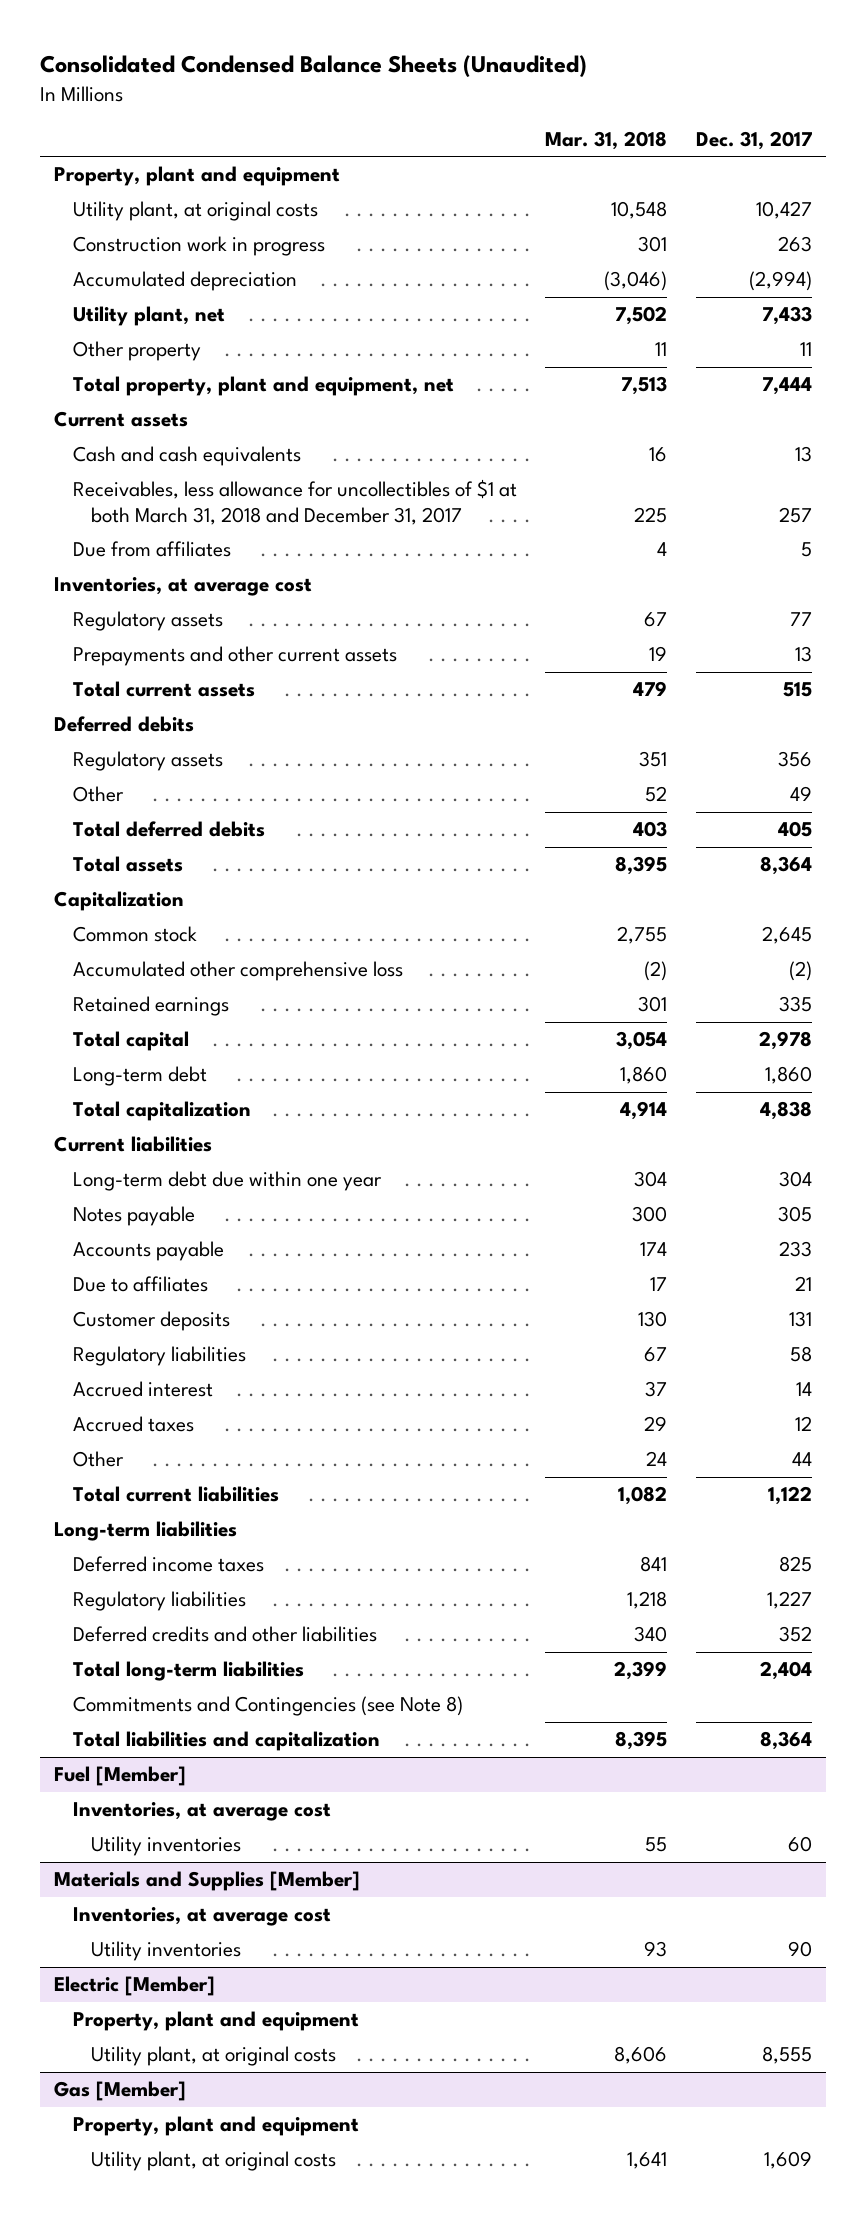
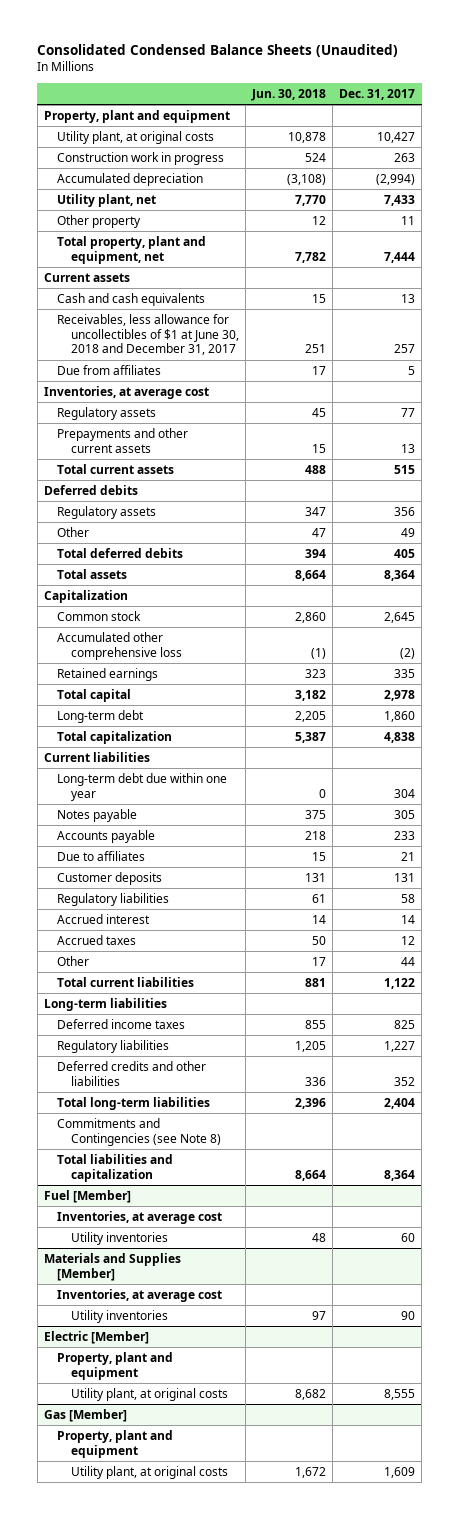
[545,130,668,150] Mar. 31, 2018 -> none
none -> [250,89,326,102] Jun. 30, 2018
[72,479,517,525] Receivables, less allowance for uncollectibles of $1 at both March 31, 2018 and December 31, 2017 -> [57,313,239,356] Receivables, less allowance for uncollectibles of $1 at June 30, 2018 and December 31, 2017

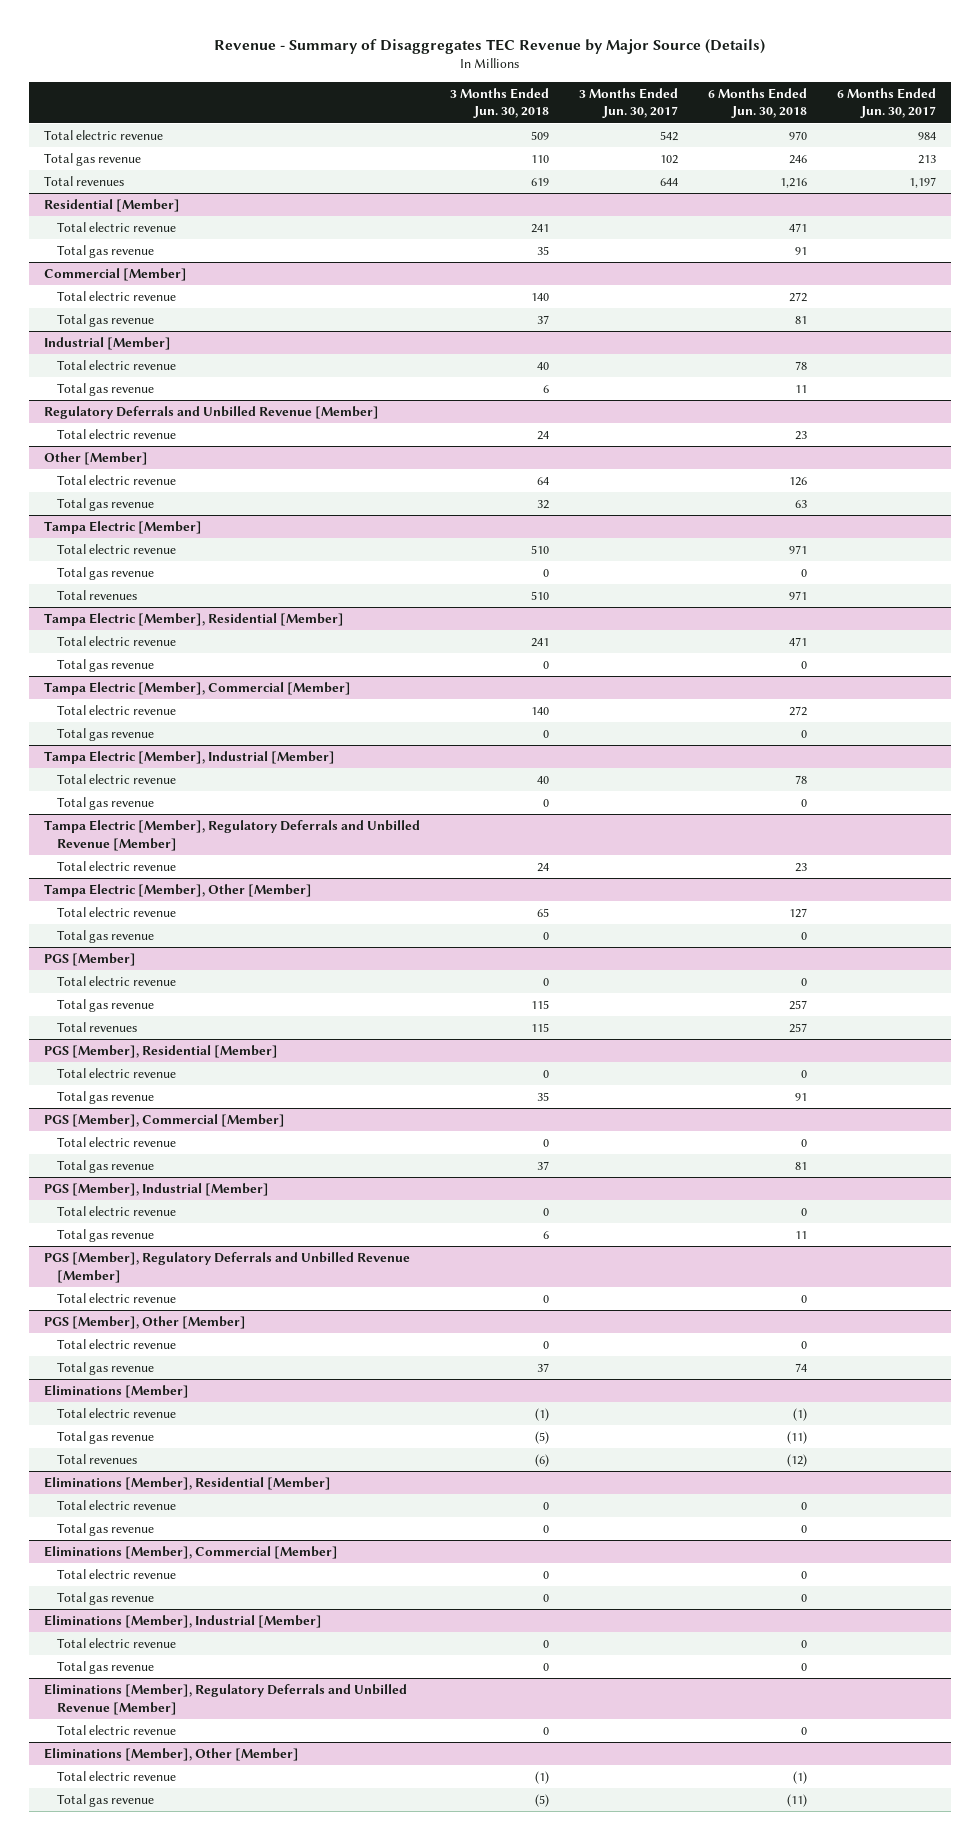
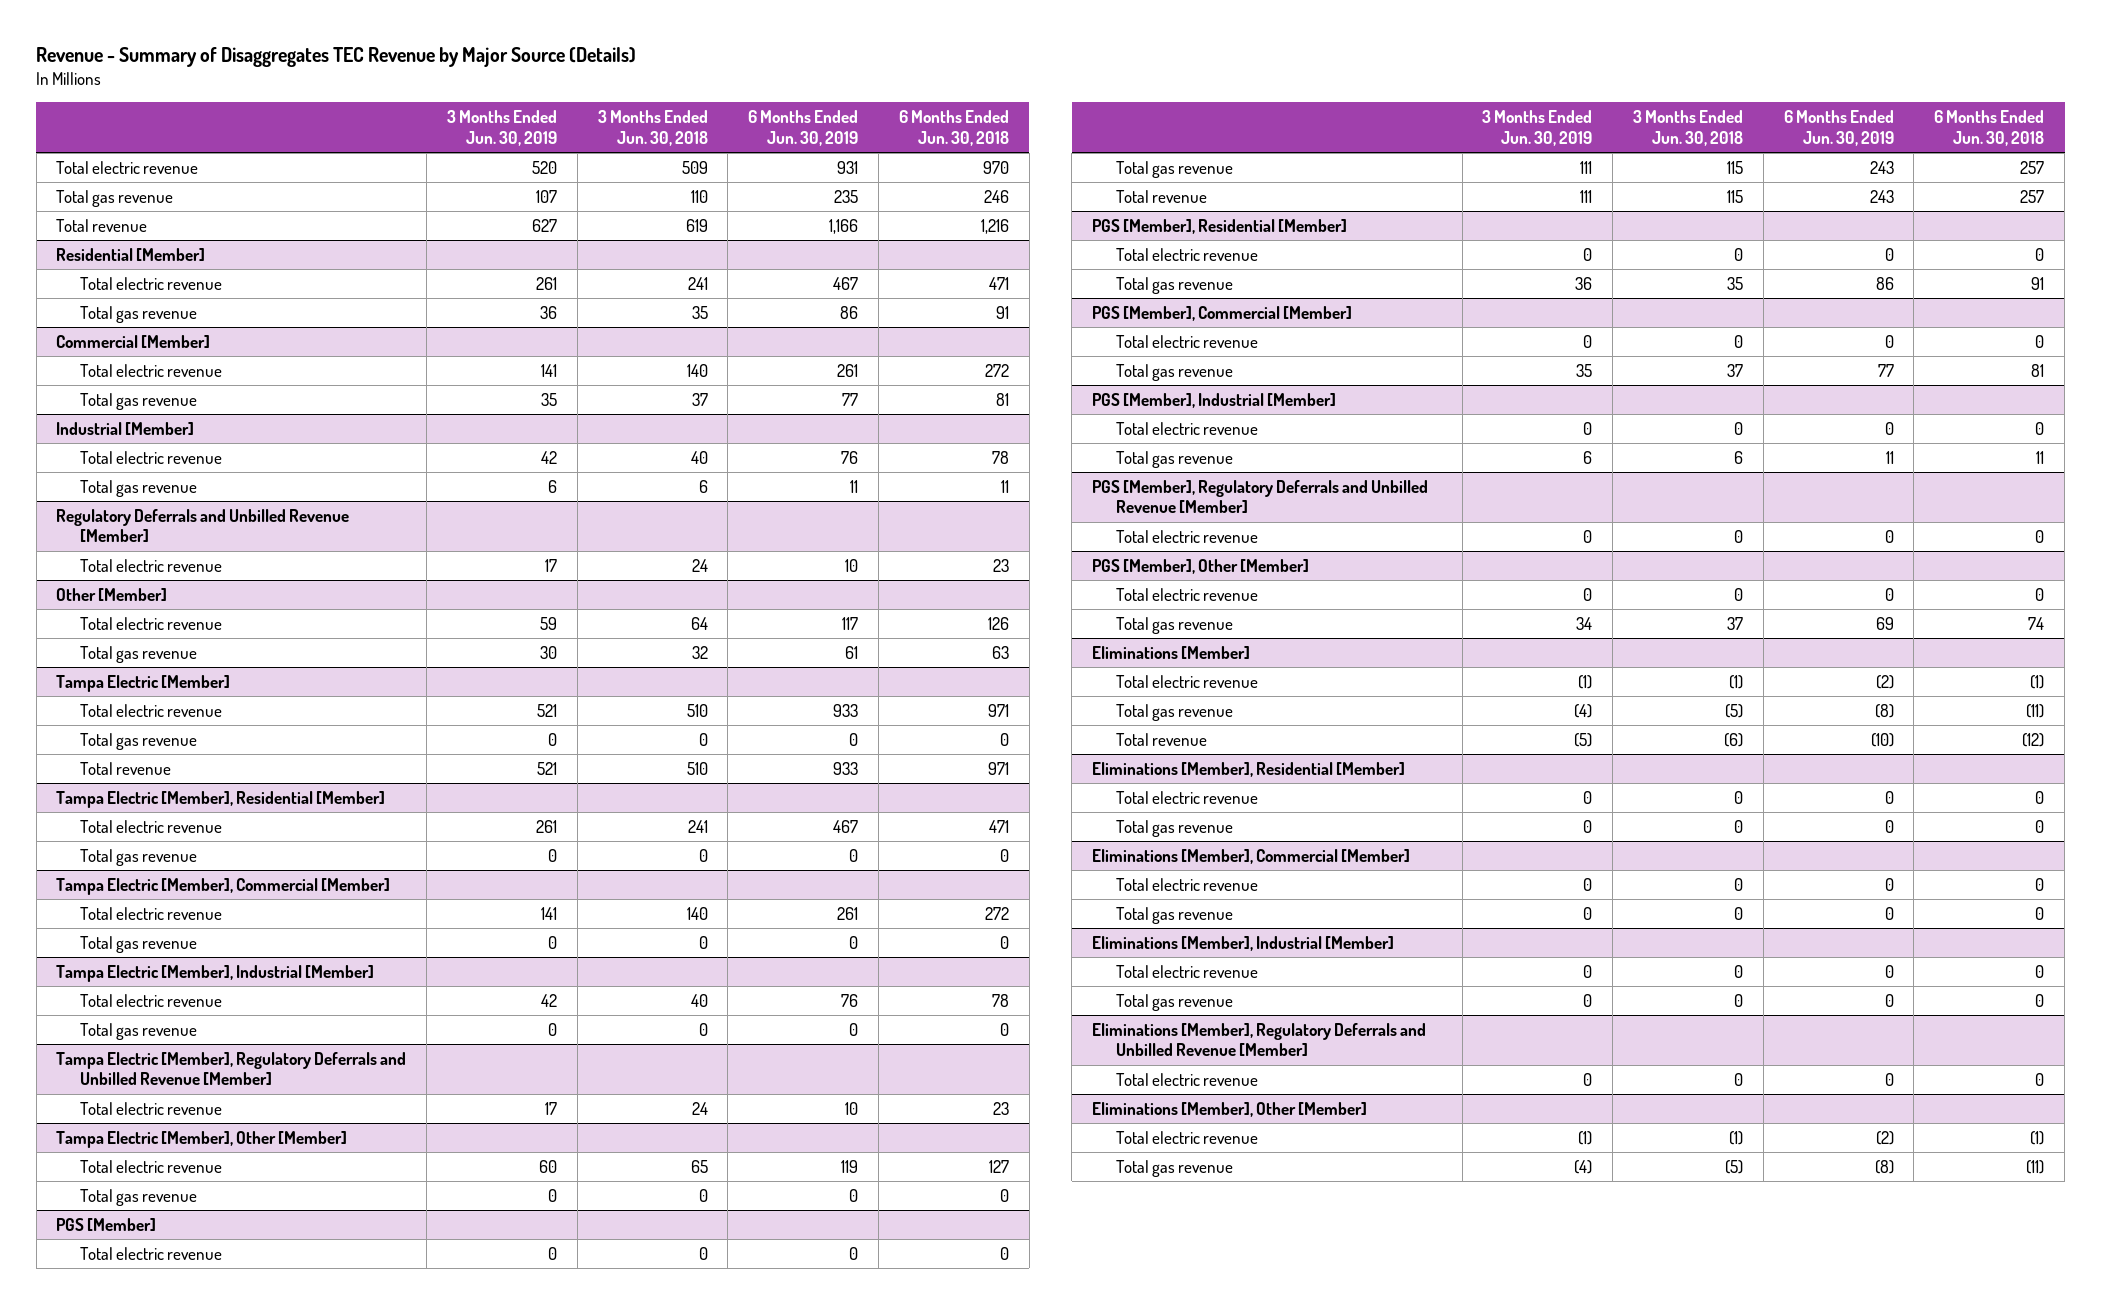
[578,87,678,119] 3 Months Ended Jun. 30, 2017 -> none
[836,87,936,119] 6 Months Ended Jun. 30, 2017 -> none
none -> [447,109,558,146] 3 Months Ended Jun. 30, 2019
none -> [748,109,859,146] 6 Months Ended Jun. 30, 2019
[44,176,125,187] Total revenues -> [56,218,148,232] Total revenue
[57,590,138,601] Total revenues -> [80,761,172,775] Total revenue
[57,1022,138,1033] Total revenues -> [1115,189,1207,203] Total revenue
[57,1454,138,1465] Total revenues -> [1115,732,1207,746] Total revenue

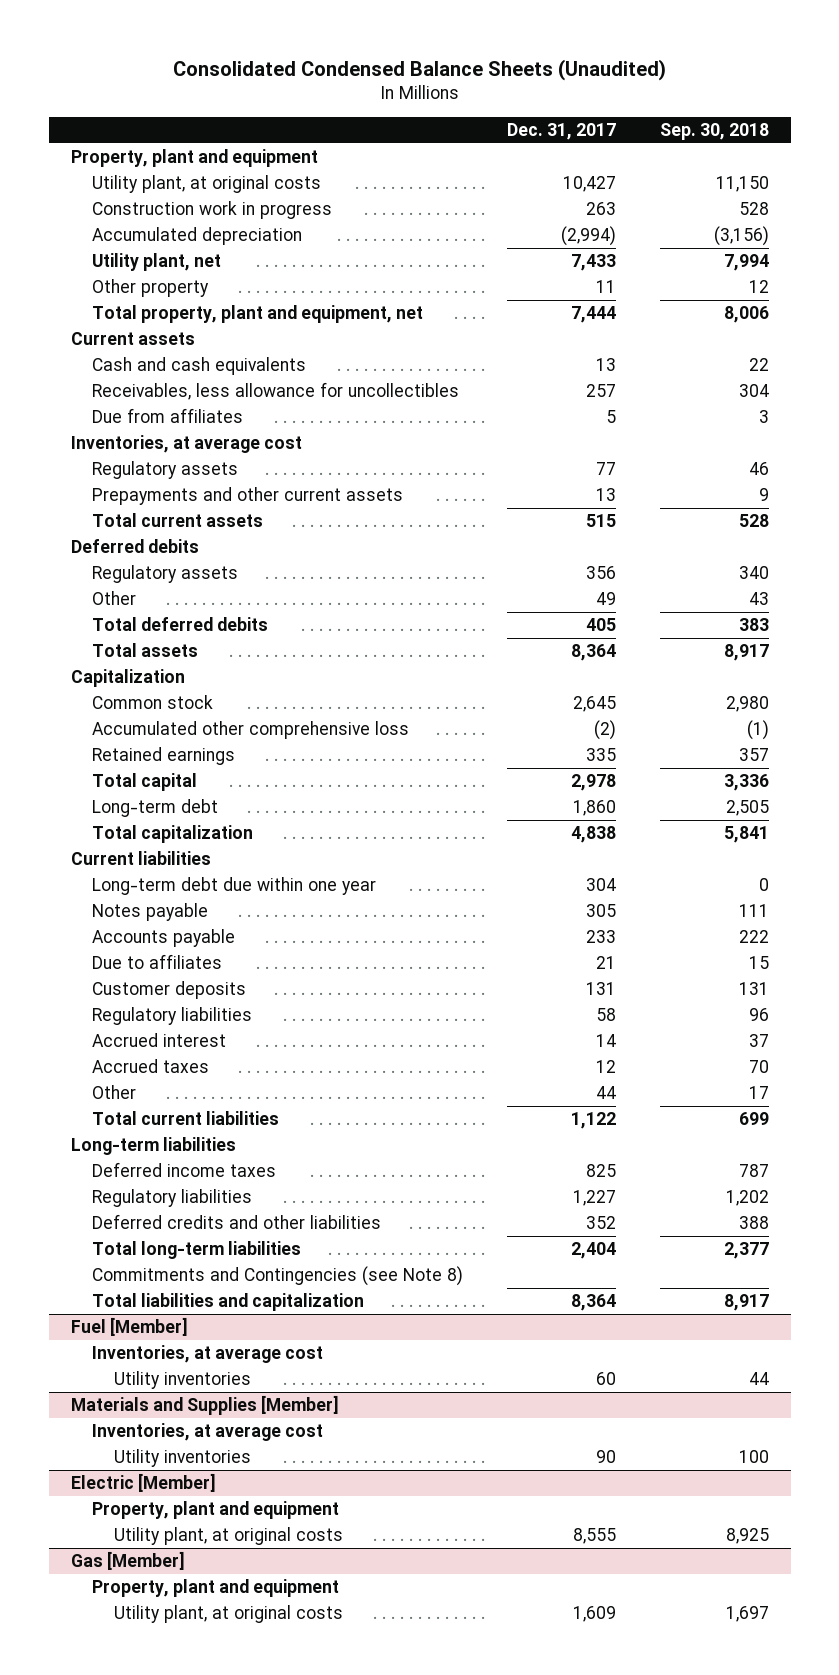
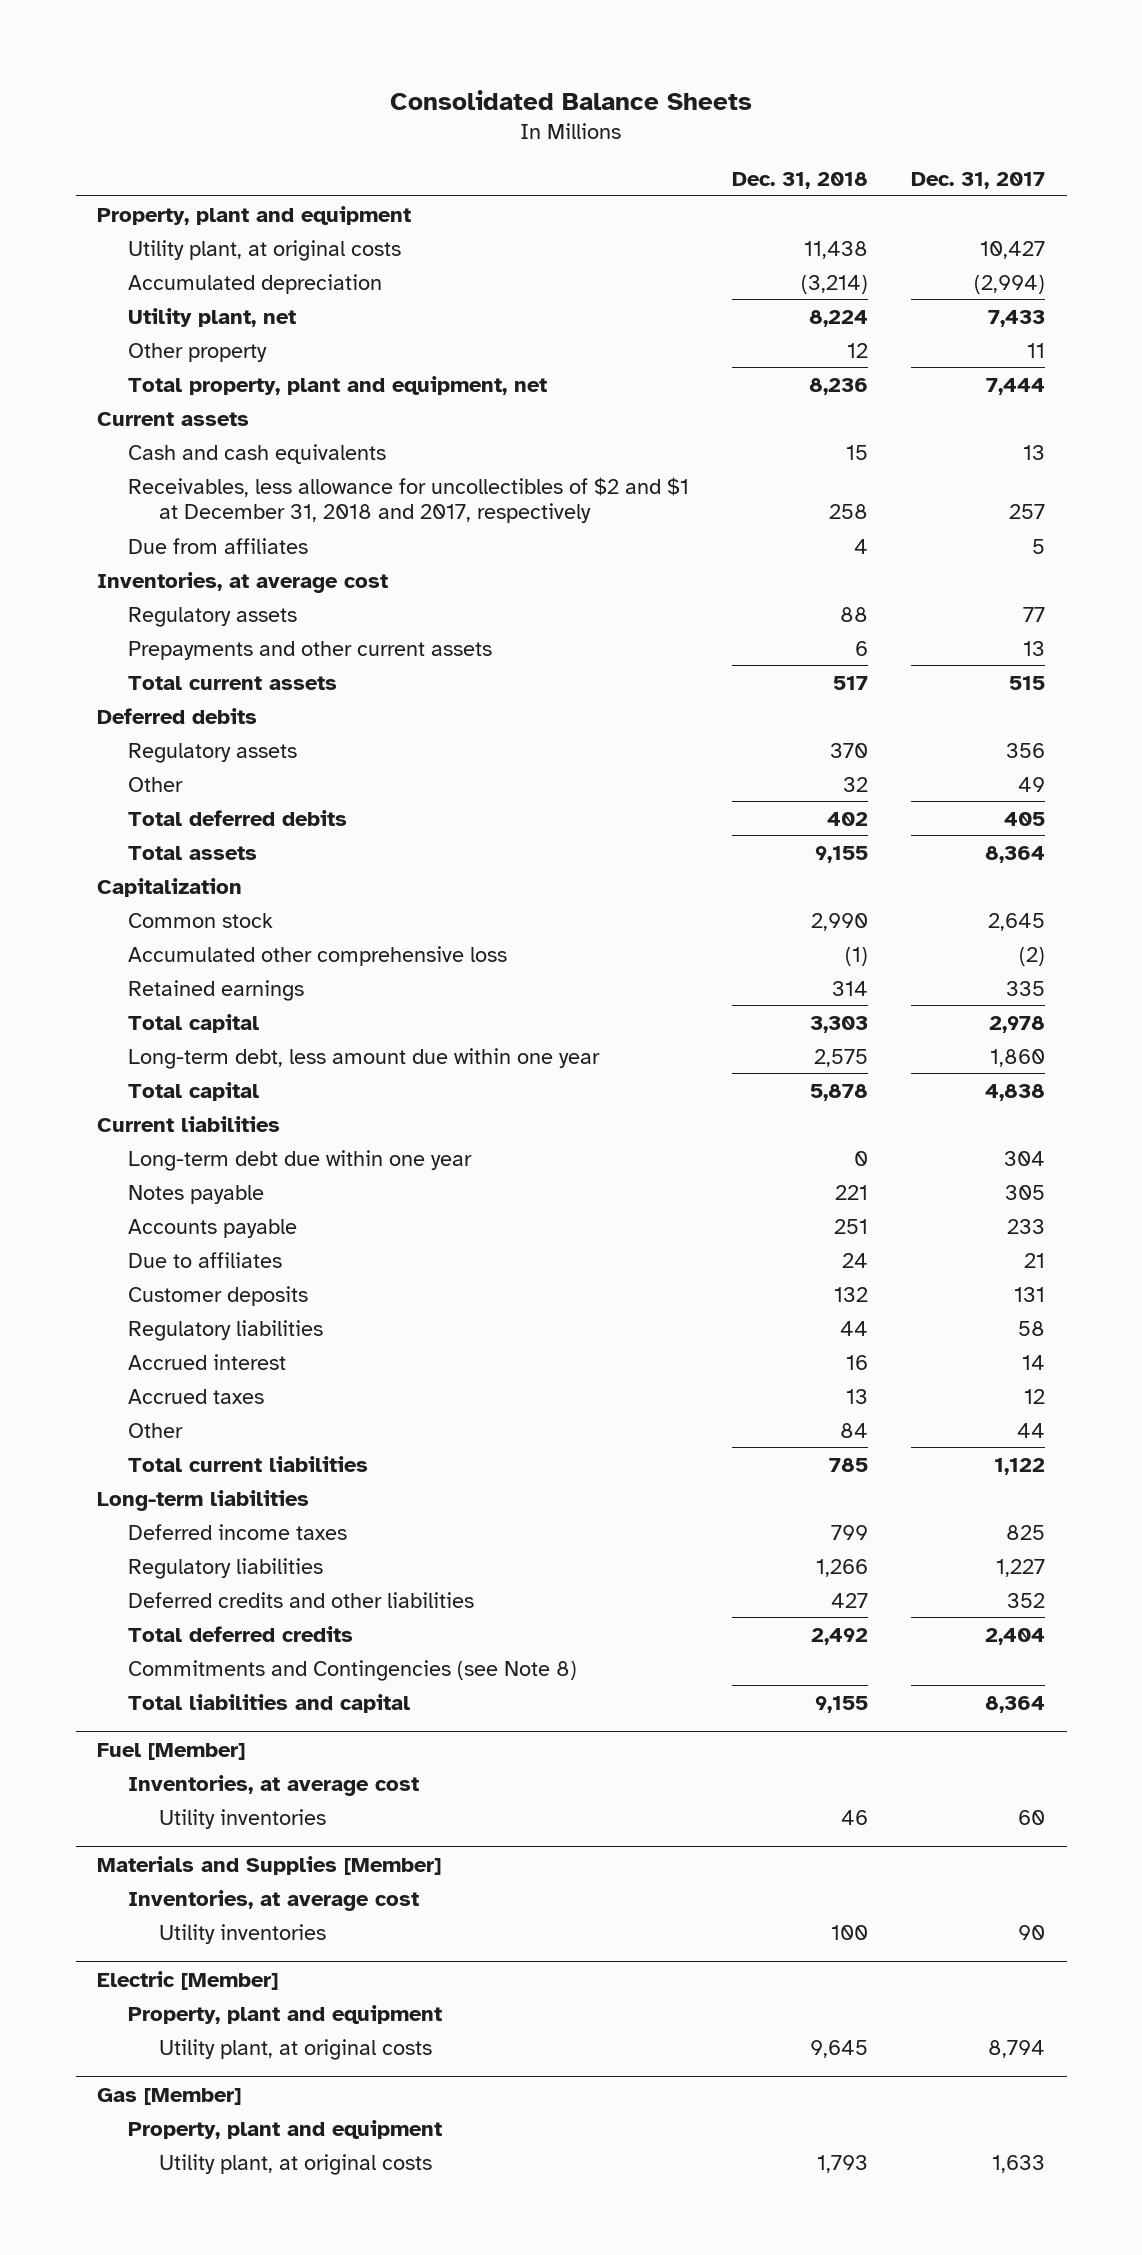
[172,58,666,81] Consolidated Condensed Balance Sheets (Unaudited) -> [390,89,753,110] Consolidated Balance Sheets
[659,123,769,141] Sep. 30, 2018 -> none
none -> [732,172,869,190] Dec. 31, 2018
[92,201,333,220] Construction work in progress -> none
[92,382,460,401] Receivables, less allowance for uncollectibles -> [128,476,690,524] Receivables, less allowance for uncollectibles of $2 and $1 at December 31, 2018 and 2017, respectively
[92,799,219,818] Long-term debt -> [128,1047,601,1069] Long-term debt, less amount due within one year
[92,825,254,844] Total capitalization -> [128,1081,260,1101] Total capital
[92,1241,302,1260] Total long-term liabilities -> [128,1625,354,1642] Total deferred credits
[92,1293,365,1312] Total liabilities and capitalization -> [128,1693,411,1713] Total liabilities and capital
[572,1528,616,1545] 8,555 -> [988,2039,1046,2058] 8,794
[572,1606,616,1623] 1,609 -> [992,2154,1046,2173] 1,633

